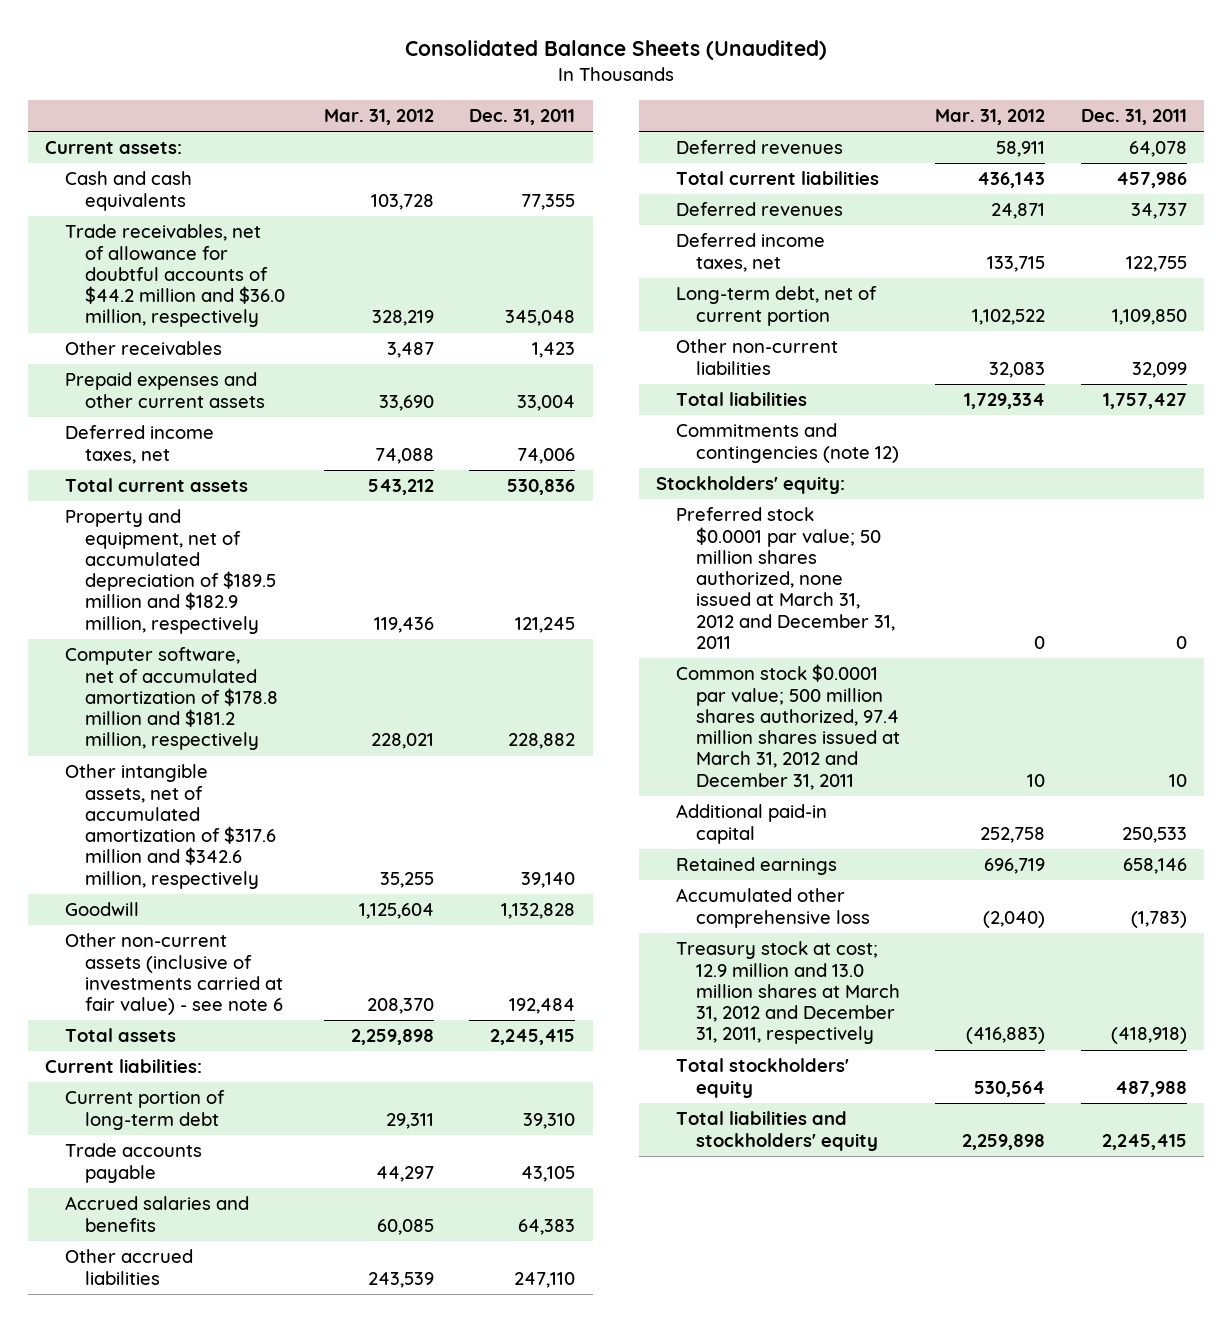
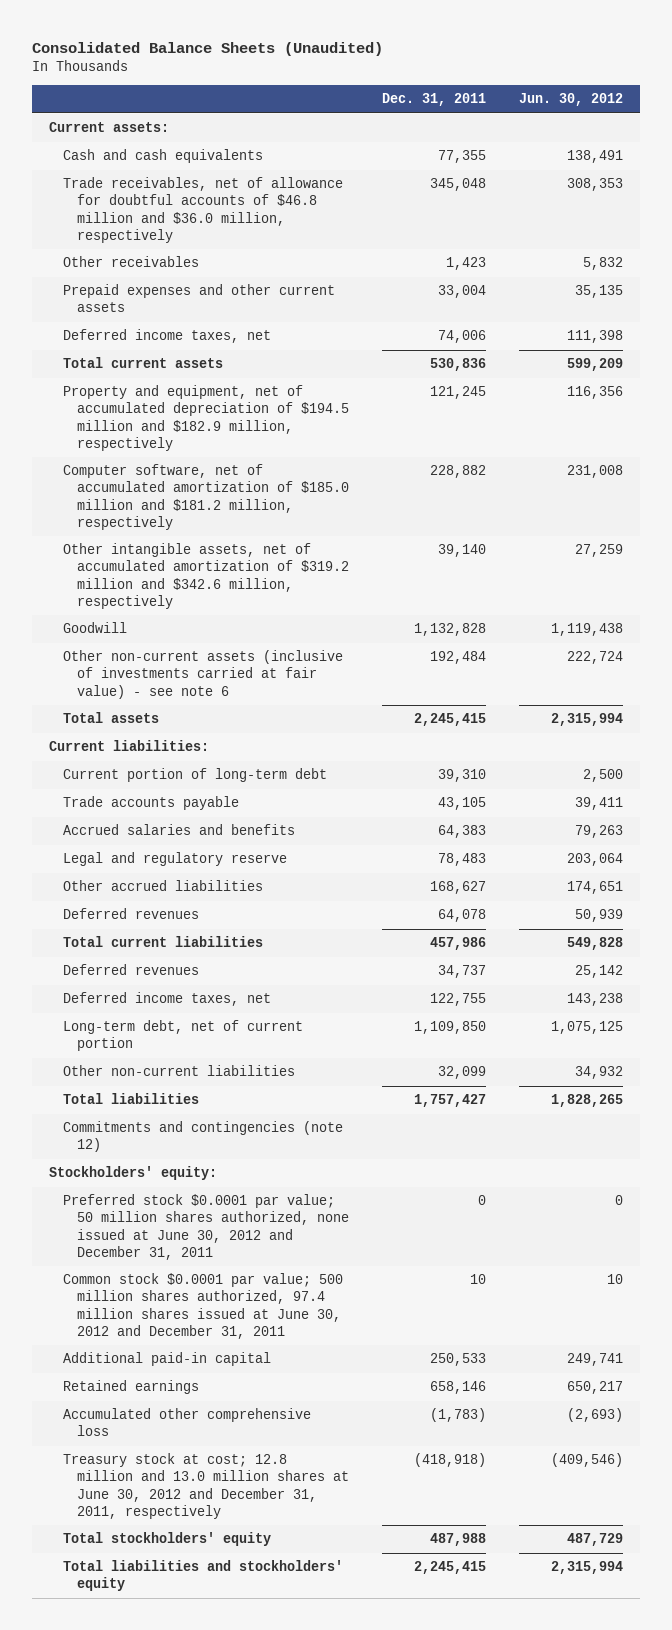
[324,108,435,125] Mar. 31, 2012 -> none
none -> [518,93,623,107] Jun. 30, 2012
[65,224,285,328] Trade receivables, net of allowance for doubtful accounts of $44.2 million and $36.0 million, respectively -> [62,177,343,243] Trade receivables, net of allowance for doubtful accounts of $46.8 million and $36.0 million, respectively
[65,509,276,634] Property and equipment, net of accumulated depreciation of $189.5 million and $182.9 million, respectively -> [62,385,349,451] Property and equipment, net of accumulated depreciation of $194.5 million and $182.9 million, respectively
[65,647,278,751] Computer software, net of accumulated amortization of $178.8 million and $181.2 million, respectively -> [62,464,349,530] Computer software, net of accumulated amortization of $185.0 million and $181.2 million, respectively
[65,764,276,889] Other intangible assets, net of accumulated amortization of $317.6 million and $342.6 million, respectively -> [62,543,349,609] Other intangible assets, net of accumulated amortization of $319.2 million and $342.6 million, respectively
none -> [62,852,287,867] Legal and regulatory reserve
[514,1271,576,1288] 247,110 -> [429,881,486,895] 168,627
[676,507,896,649] Preferred stock $0.0001 par value; 50 million shares authorized, none issued at March 31, 2012 and December 31, 2011 -> [62,1194,349,1260] Preferred stock $0.0001 par value; 50 million shares authorized, none issued at June 30, 2012 and December 31, 2011
[676,664,901,790] Common stock $0.0001 par value; 500 million shares authorized, 97.4 million shares issued at March 31, 2012 and December 31, 2011 -> [62,1273,343,1339] Common stock $0.0001 par value; 500 million shares authorized, 97.4 million shares issued at June 30, 2012 and December 31, 2011
[676,941,901,1045] Treasury stock at cost; 12.9 million and 13.0 million shares at March 31, 2012 and December 31, 2011, respectively -> [62,1453,349,1519] Treasury stock at cost; 12.8 million and 13.0 million shares at June 30, 2012 and December 31, 2011, respectively

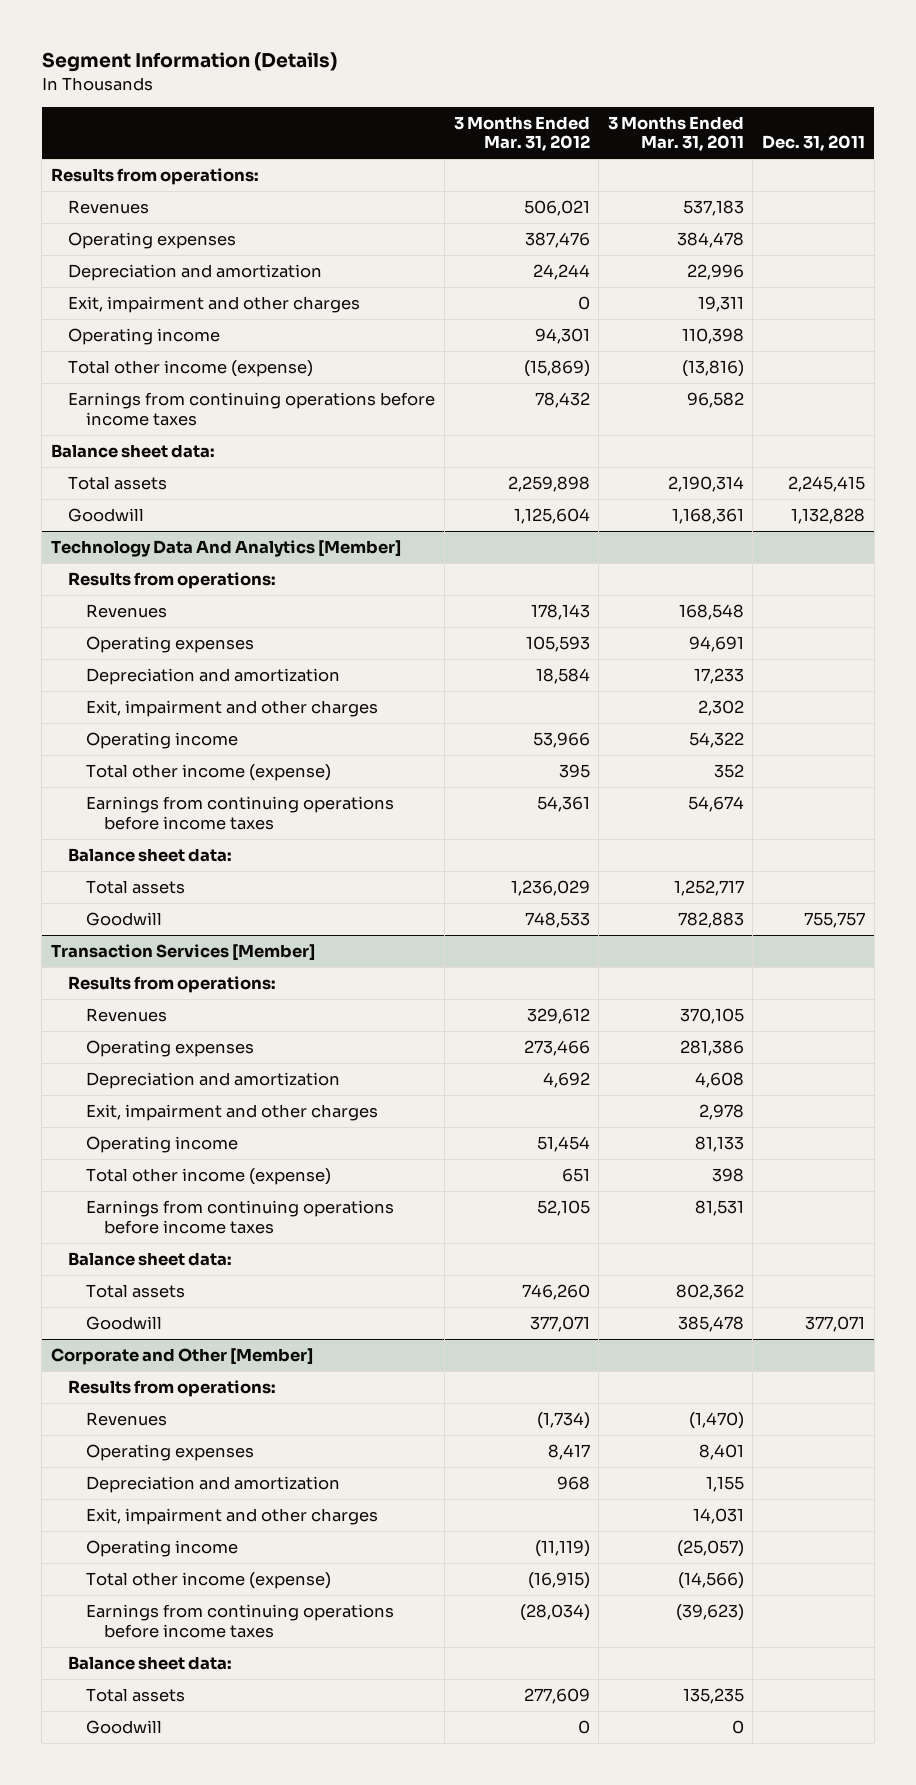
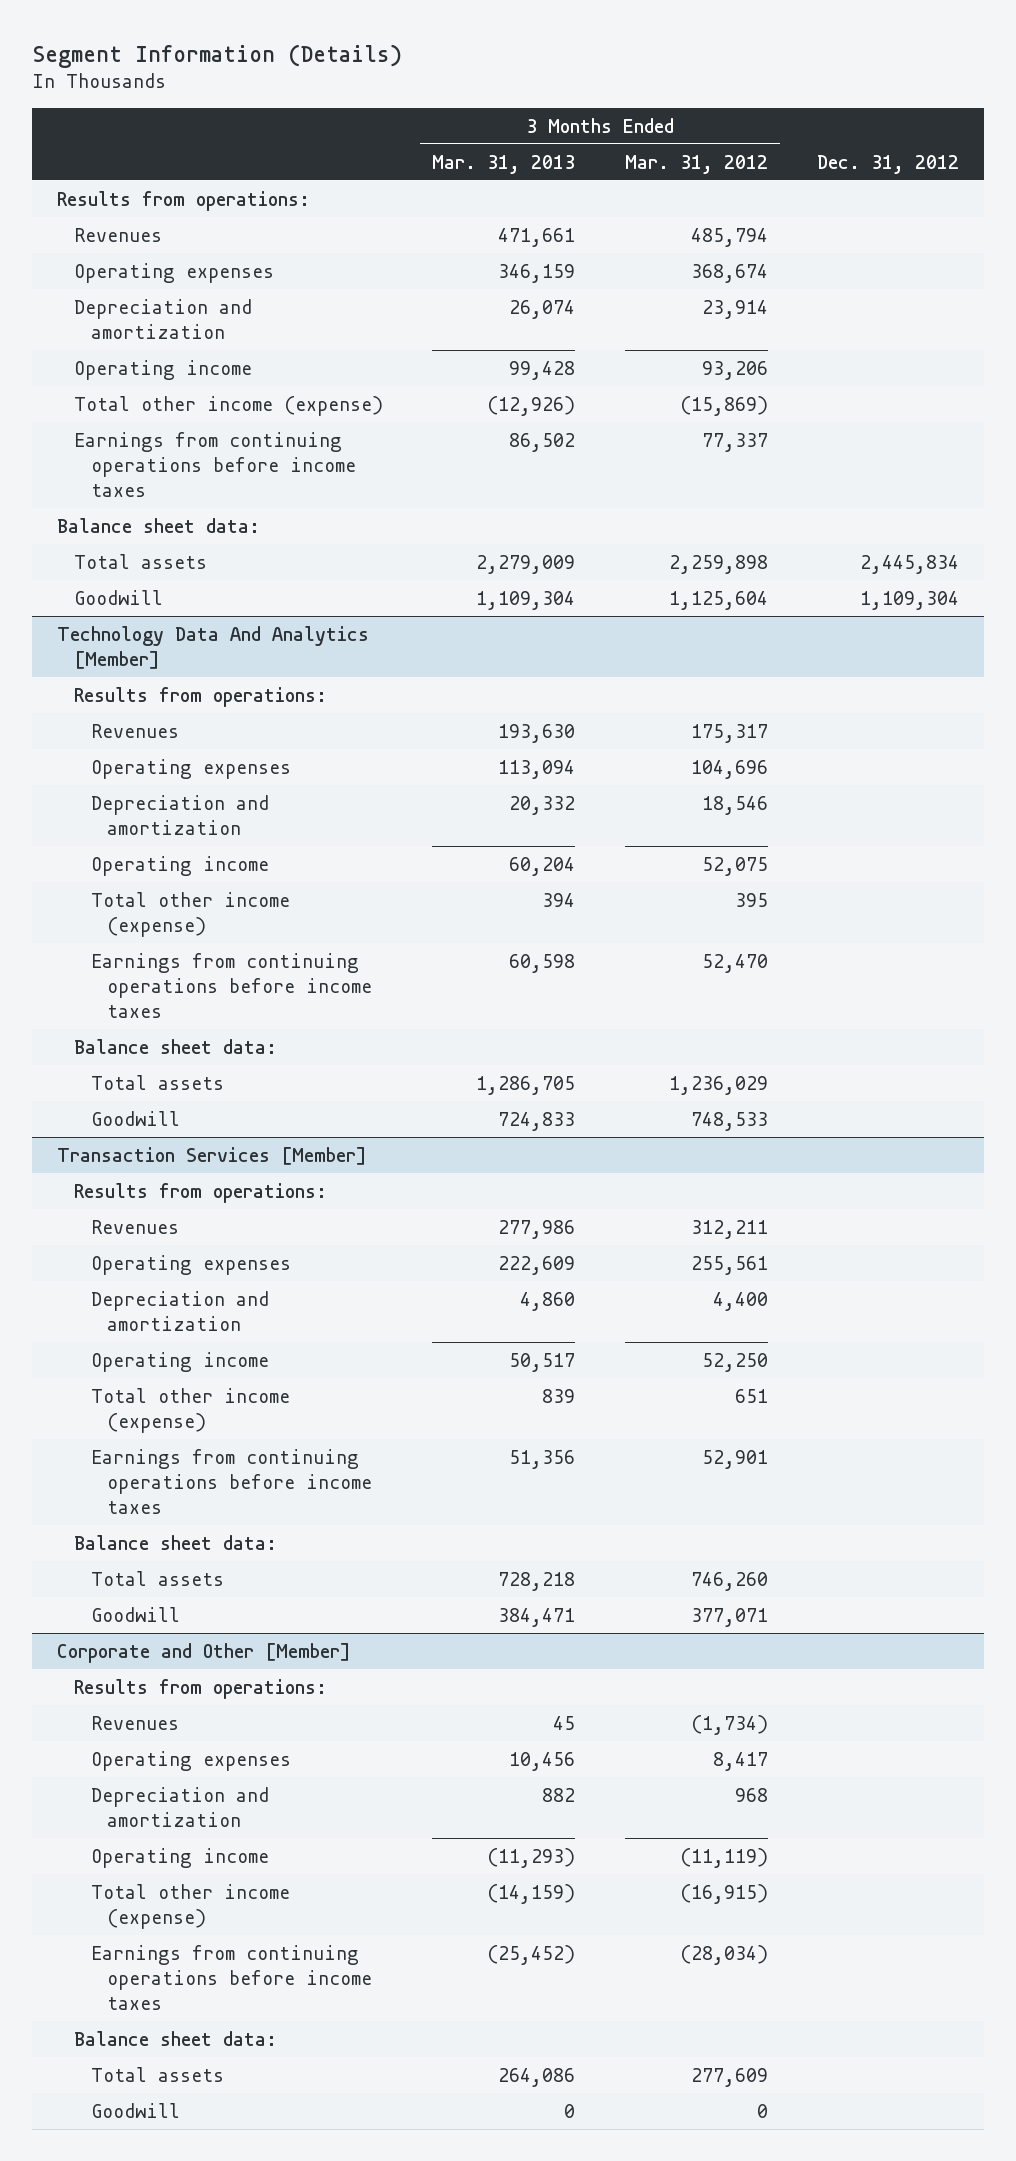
[607,115,744,152] 3 Months Ended Mar. 31, 2011 -> none
[761,135,865,152] Dec. 31, 2011 -> none
none -> [432,154,576,174] Mar. 31, 2013
none -> [817,154,960,174] Dec. 31, 2012
[68,296,361,314] Exit, impairment and other charges -> none
[523,200,590,217] 506,021 -> [690,227,768,247] 485,794
[524,232,590,249] 387,476 -> [690,263,768,283] 368,674
[532,264,590,281] 24,244 -> [701,299,768,319] 23,914
[534,328,590,345] 94,301 -> [701,360,768,380] 93,206
[534,392,590,409] 78,432 -> [701,432,768,452] 77,337
[86,700,379,718] Exit, impairment and other charges -> none
[530,604,590,621] 178,143 -> [690,723,768,743] 175,317
[525,636,590,653] 105,593 -> [690,759,768,779] 104,696
[535,668,590,685] 18,584 -> [701,795,768,815] 18,546
[532,732,590,749] 53,966 -> [701,856,768,876] 52,075
[536,796,590,813] 54,361 -> [701,953,768,973] 52,470
[86,1104,379,1122] Exit, impairment and other charges -> none
[526,1008,590,1025] 329,612 -> [690,1219,768,1239] 312,211
[523,1040,590,1057] 273,466 -> [690,1255,768,1275] 255,561
[542,1072,590,1089] 4,692 -> [712,1291,768,1311] 4,400
[536,1136,590,1153] 51,454 -> [701,1352,768,1372] 52,250
[536,1200,590,1217] 52,105 -> [701,1449,768,1469] 52,901
[86,1508,379,1526] Exit, impairment and other charges -> none

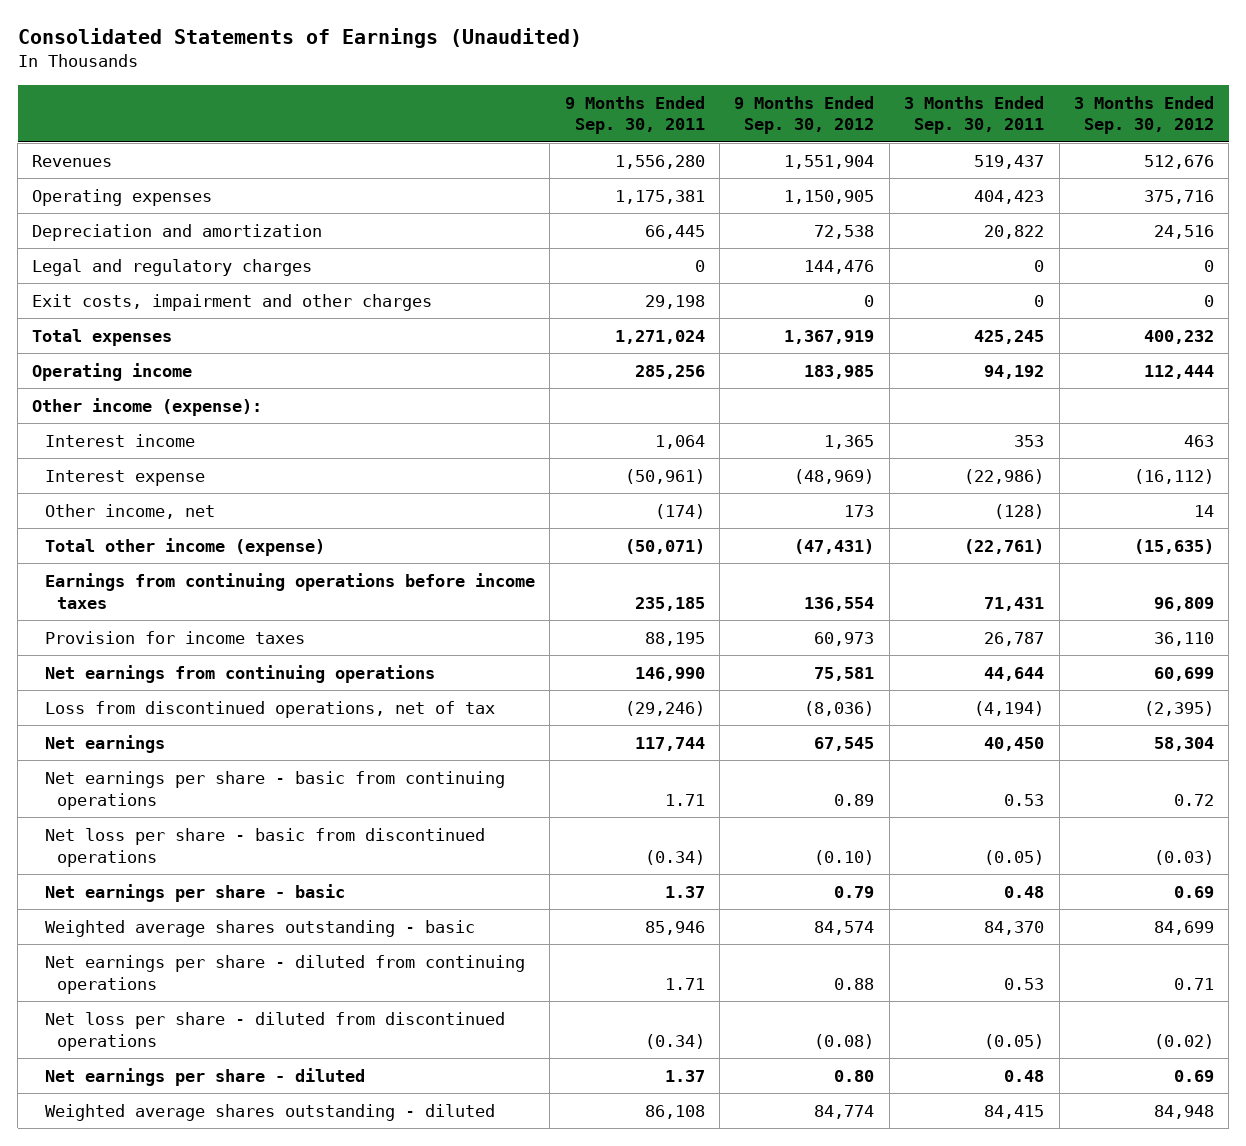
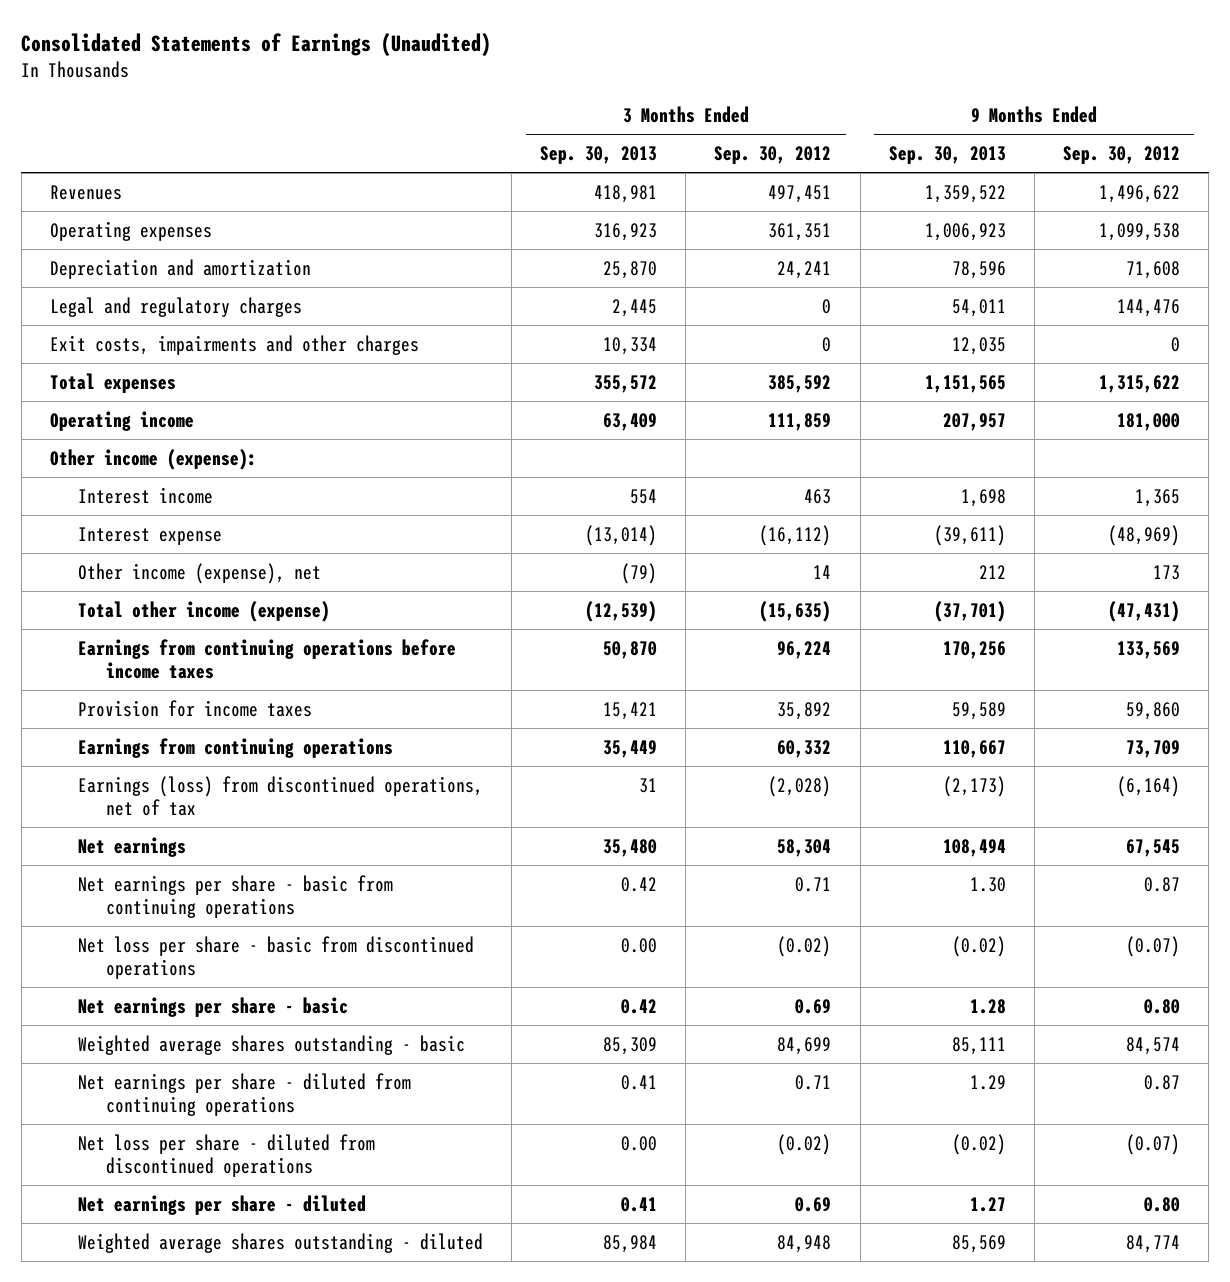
[564,95,705,135] 9 Months Ended Sep. 30, 2011 -> none
[904,95,1045,135] 3 Months Ended Sep. 30, 2011 -> none
none -> [540,146,658,165] Sep. 30, 2013
none -> [888,146,1006,165] Sep. 30, 2013
[784,154,875,169] 1,551,904 -> [1099,184,1181,203] 1,496,622
[1143,154,1214,169] 512,676 -> [768,184,832,203] 497,451
[784,189,875,204] 1,150,905 -> [1099,222,1181,241] 1,099,538
[1143,189,1214,204] 375,716 -> [768,222,832,241] 361,351
[814,224,875,239] 72,538 -> [1126,260,1181,279] 71,608
[1153,224,1214,239] 24,516 -> [777,260,832,279] 24,241
[32,293,433,311] Exit costs, impairment and other charges -> [49,334,419,355] Exit costs, impairments and other charges
[784,329,875,344] 1,367,919 -> [1099,374,1181,393] 1,315,622
[1143,329,1214,344] 400,232 -> [768,374,832,393] 385,592
[804,364,875,379] 183,985 -> [1117,412,1181,431] 181,000
[1143,364,1214,379] 112,444 -> [768,412,832,431] 111,859
[44,503,215,519] Other income, net -> [77,562,321,584] Other income (expense), net
[804,596,875,611] 136,554 -> [1117,640,1181,659] 133,569
[1153,596,1214,611] 96,809 -> [777,640,832,659] 96,224
[814,631,875,646] 60,973 -> [1126,701,1181,720] 59,860
[1153,631,1214,646] 36,110 -> [777,701,832,720] 35,892
[44,664,435,683] Net earnings from continuing operations -> [77,737,393,758] Earnings from continuing operations
[814,666,875,681] 75,581 -> [1126,739,1181,758] 73,709
[1153,666,1214,681] 60,699 -> [777,739,832,758] 60,332
[44,700,495,718] Loss from discontinued operations, net of tax -> [77,775,483,817] Earnings (loss) from discontinued operations, net of tax
[804,700,875,716] (8,036) -> [1117,775,1181,797] (6,164)
[1143,700,1214,716] (2,395) -> [768,775,832,797] (2,028)
[834,793,875,806] 0.89 -> [1144,876,1181,892] 0.87
[1173,793,1214,806] 0.72 -> [795,876,832,892] 0.71
[814,849,875,865] (0.10) -> [1126,935,1181,957] (0.07)
[1153,849,1214,865] (0.03) -> [777,935,832,957] (0.02)
[834,885,875,898] 0.79 -> [1144,998,1181,1014] 0.80
[834,977,875,990] 0.88 -> [1144,1074,1181,1090] 0.87
[814,1033,875,1049] (0.08) -> [1126,1133,1181,1155] (0.07)

